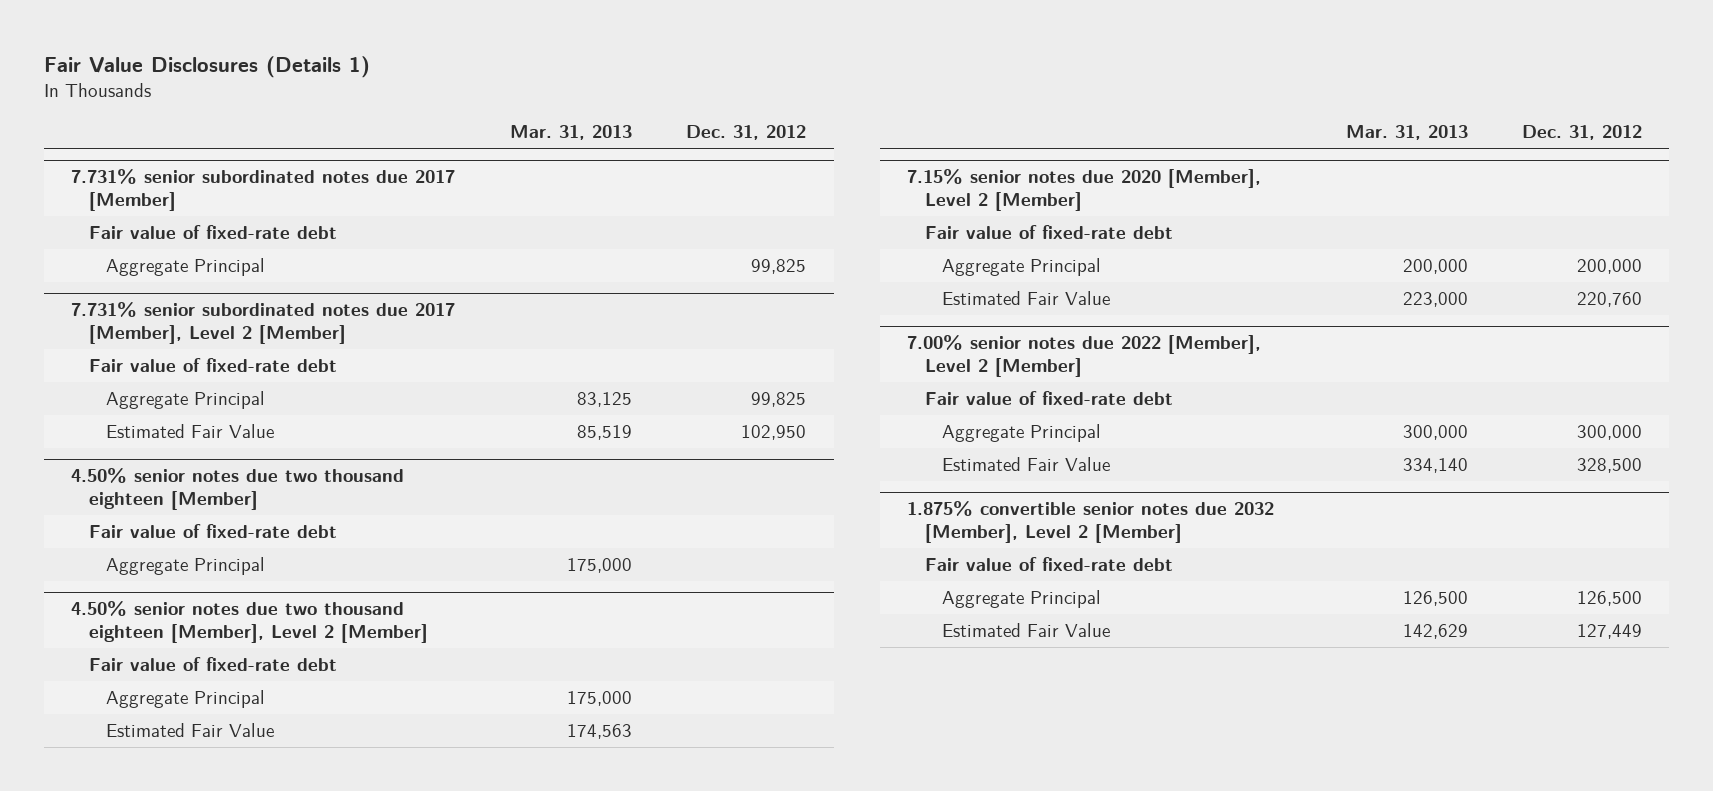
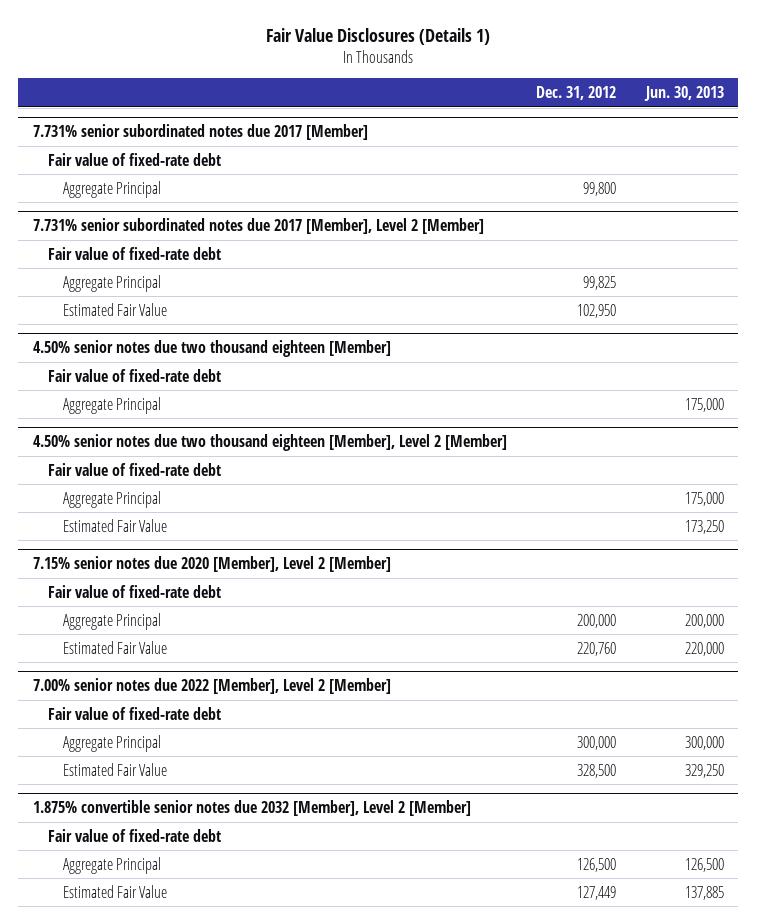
[509,125,632,141] Mar. 31, 2013 -> none
none -> [643,85,724,101] Jun. 30, 2013
[751,258,807,274] 99,825 -> [583,181,617,196] 99,800

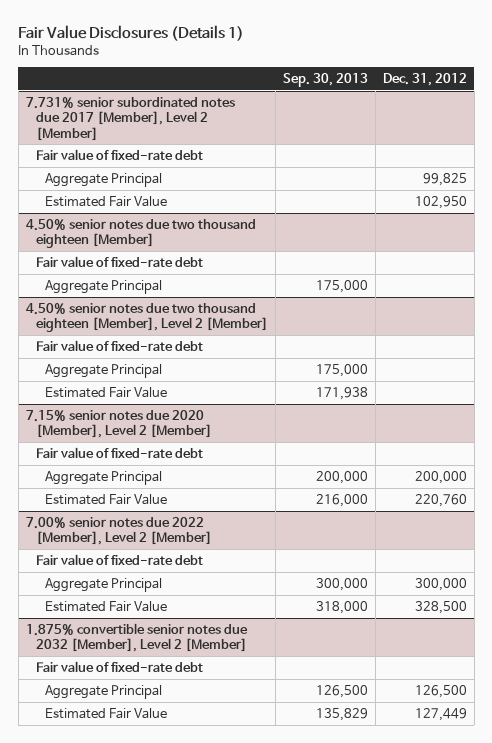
[643,85,724,101] Jun. 30, 2013 -> none
none -> [282,73,368,88] Sep. 30, 2013
[32,124,368,141] 7.731% senior subordinated notes due 2017 [Member] -> none
[48,152,222,166] Fair value of fixed-rate debt -> none
[63,180,162,198] Aggregate Principal -> none

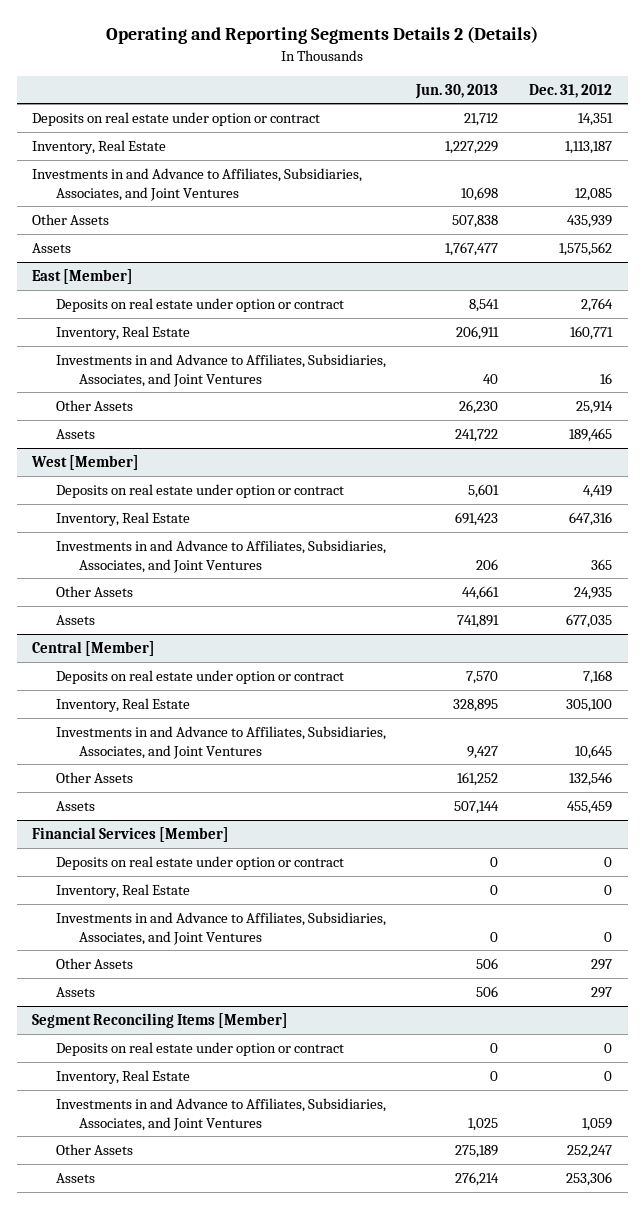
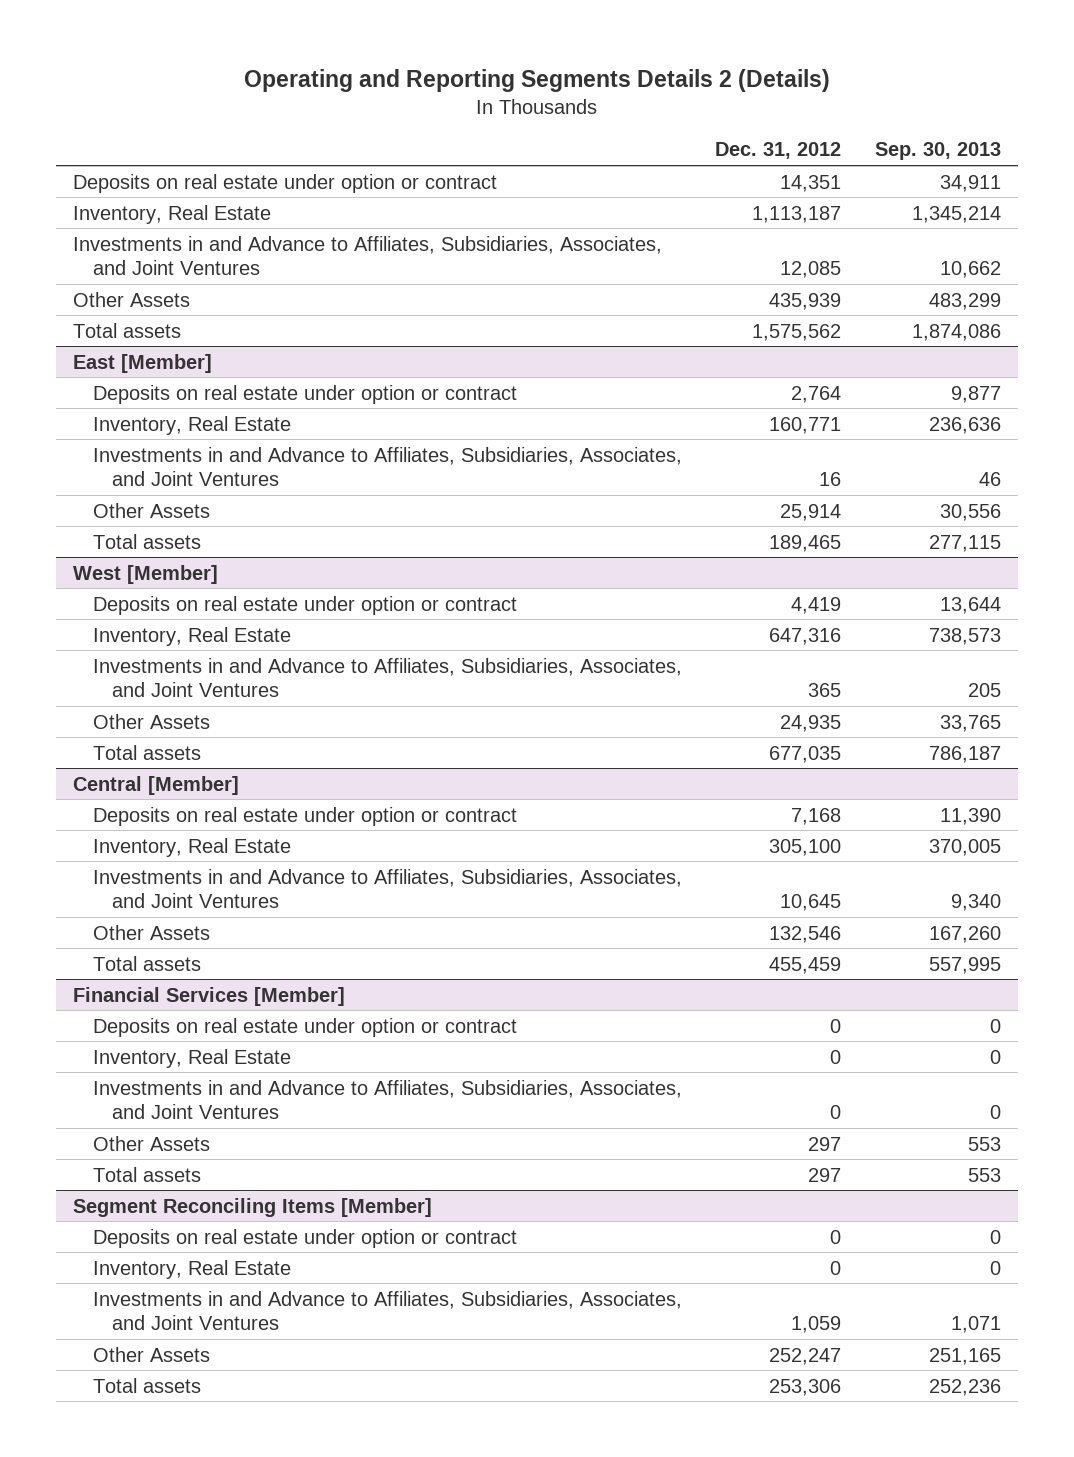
[415,83,499,99] Jun. 30, 2013 -> none
none -> [874,142,1001,161] Sep. 30, 2013
[32,242,72,253] Assets -> [72,322,181,338] Total assets
[55,428,95,439] Assets -> [92,533,201,549] Total assets
[55,614,95,625] Assets -> [92,744,201,760] Total assets
[55,800,95,811] Assets -> [92,955,201,971] Total assets
[55,986,95,997] Assets -> [92,1166,201,1182] Total assets
[55,1172,95,1183] Assets -> [92,1377,201,1393] Total assets

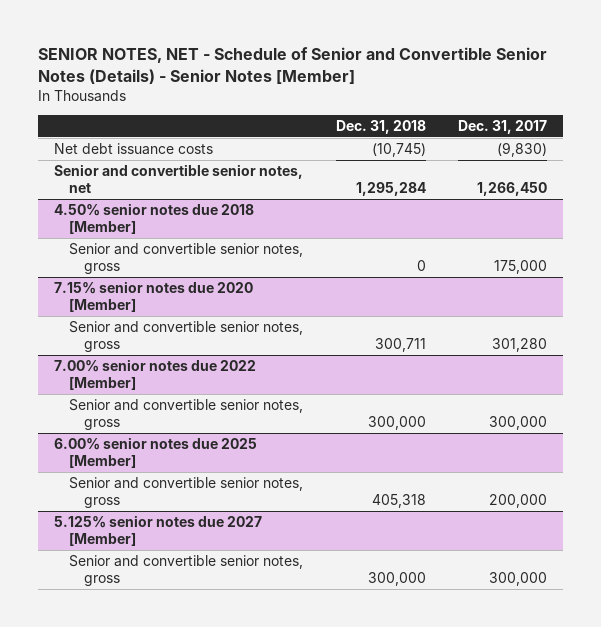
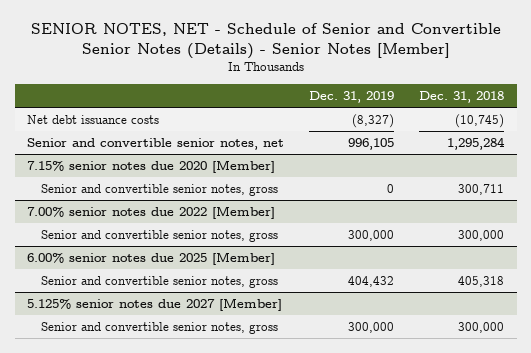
[457,119,547,134] Dec. 31, 2017 -> none
none -> [309,90,395,103] Dec. 31, 2019
[54,202,255,235] 4.50% senior notes due 2018 [Member] -> none
[69,242,304,275] Senior and convertible senior notes, gross -> none

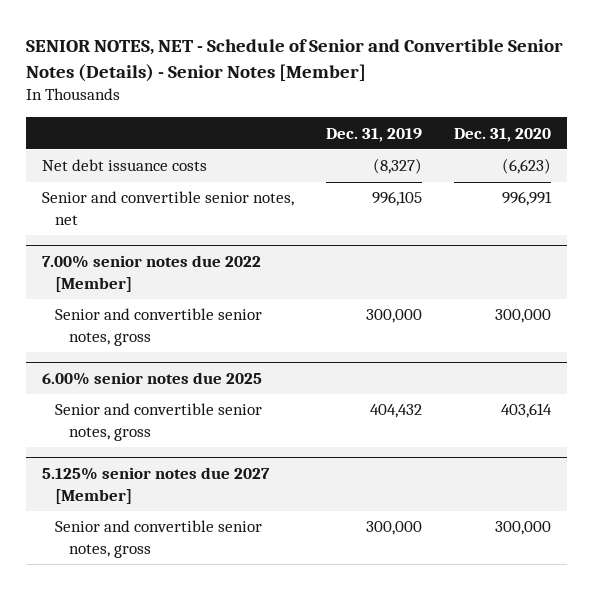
[419,90,505,103] Dec. 31, 2018 -> none
none -> [454,127,552,142] Dec. 31, 2020
[27,160,276,174] 7.15% senior notes due 2020 [Member] -> none
[40,184,278,197] Senior and convertible senior notes, gross -> none
[27,252,276,266] 6.00% senior notes due 2025 [Member] -> [41,372,262,386] 6.00% senior notes due 2025

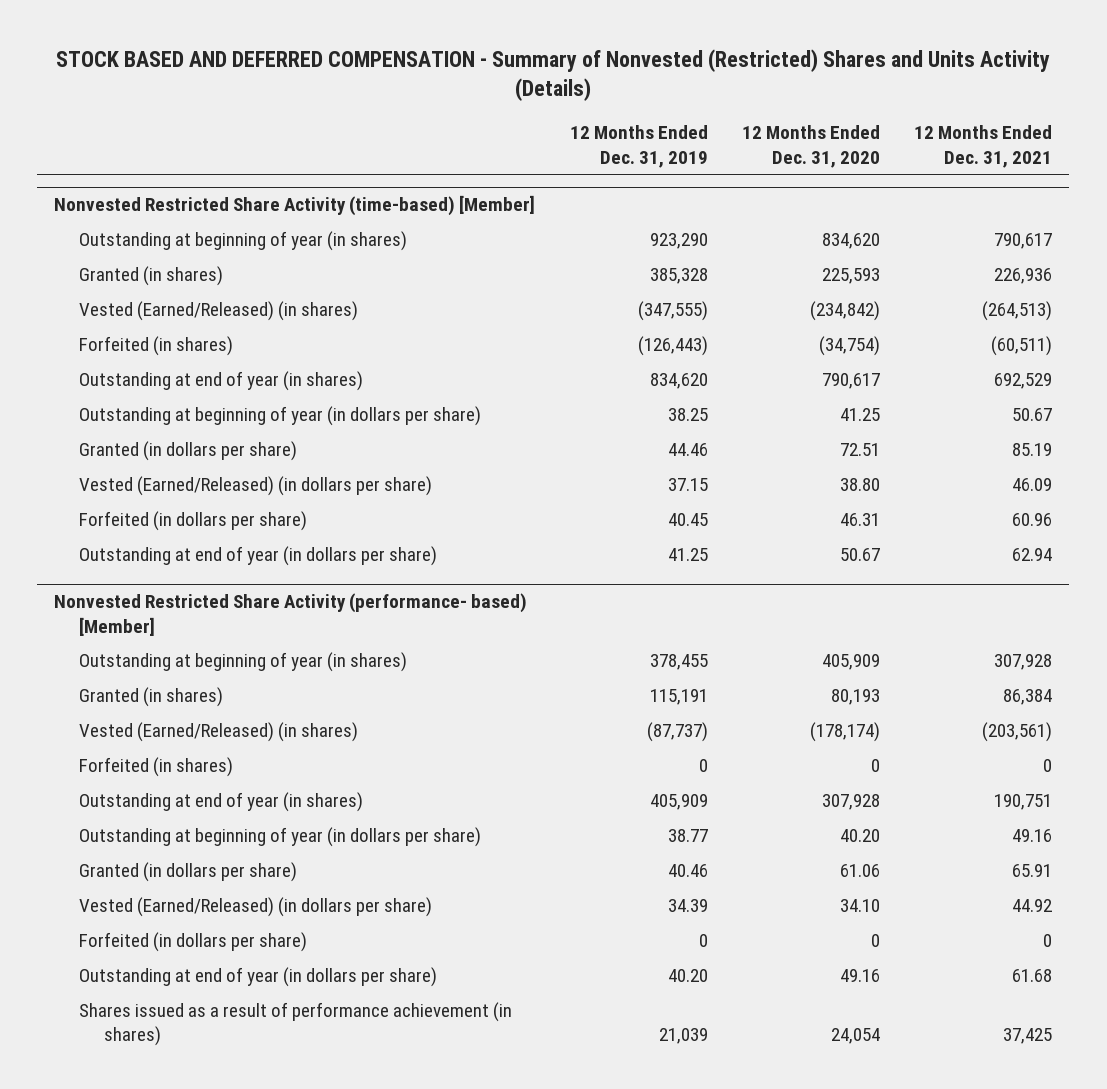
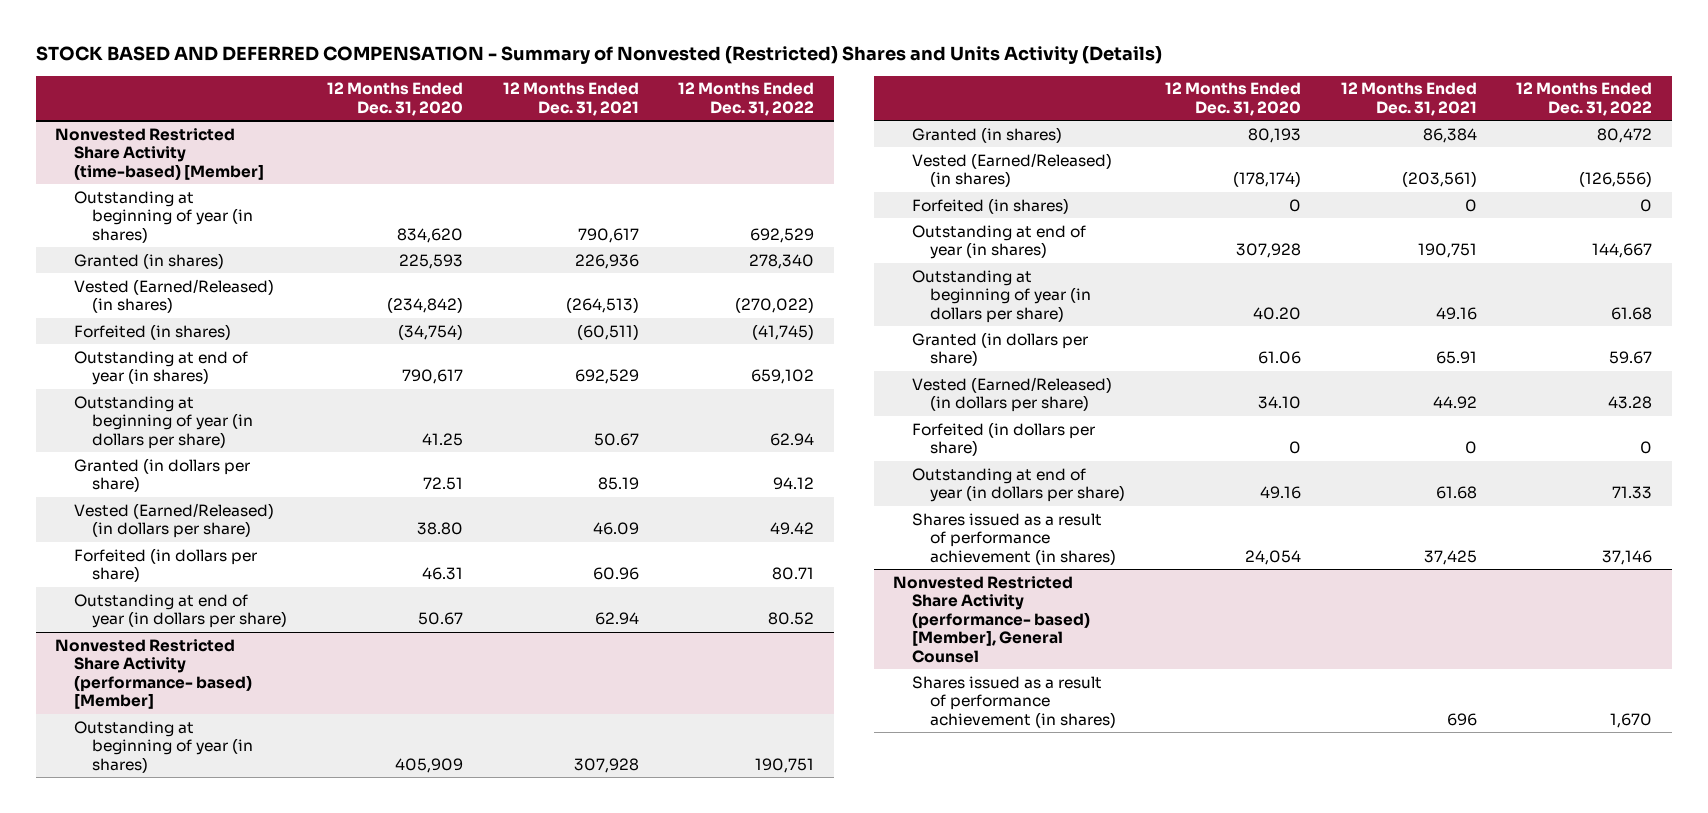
[569,125,708,168] 12 Months Ended Dec. 31, 2019 -> none
none -> [678,82,815,116] 12 Months Ended Dec. 31, 2022
none -> [893,575,1090,663] Nonvested Restricted Share Activity (performance- based) [Member], General Counsel
none -> [911,675,1117,728] Shares issued as a result of performance achievement (in shares)

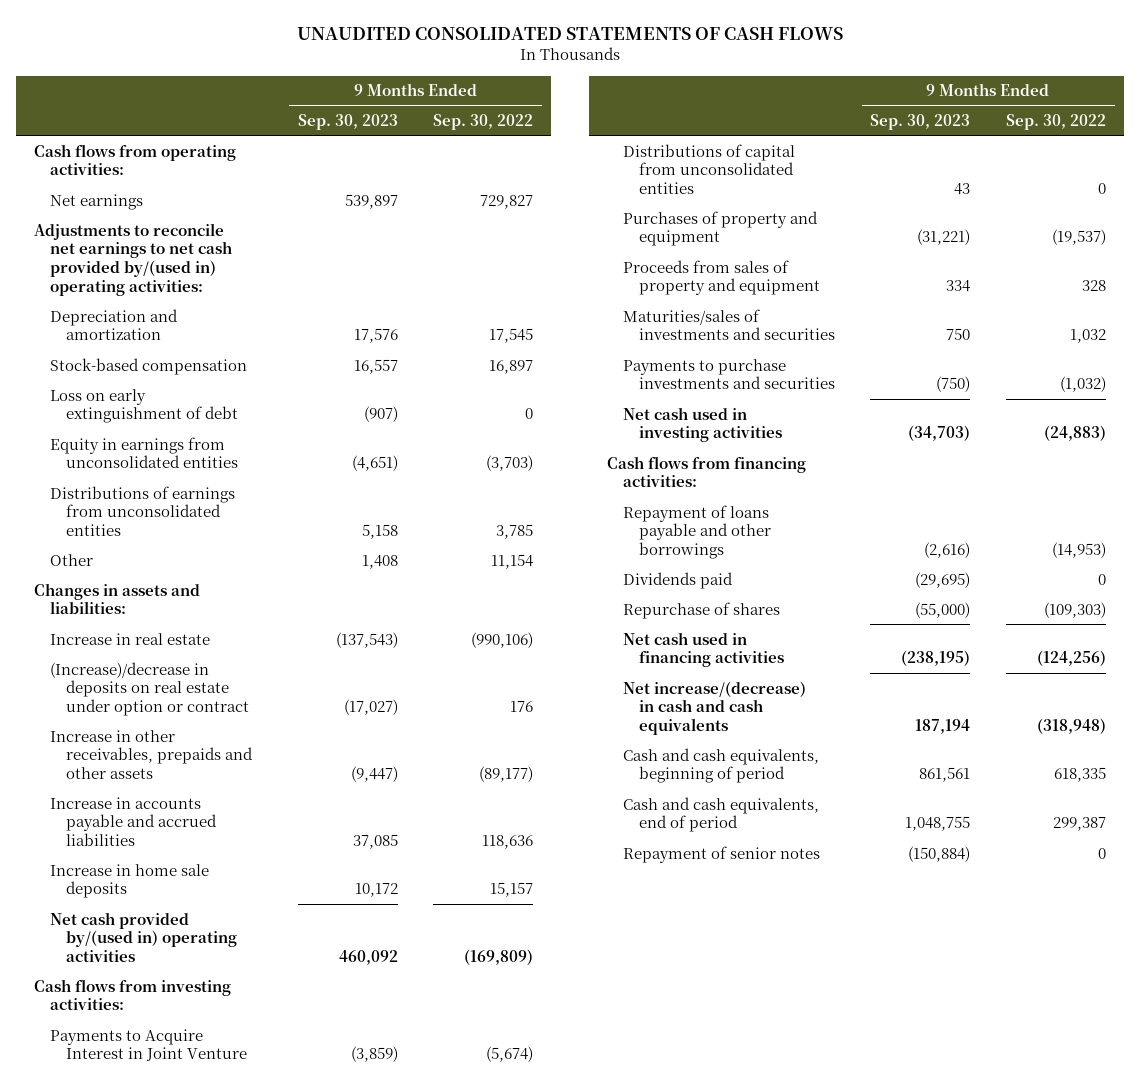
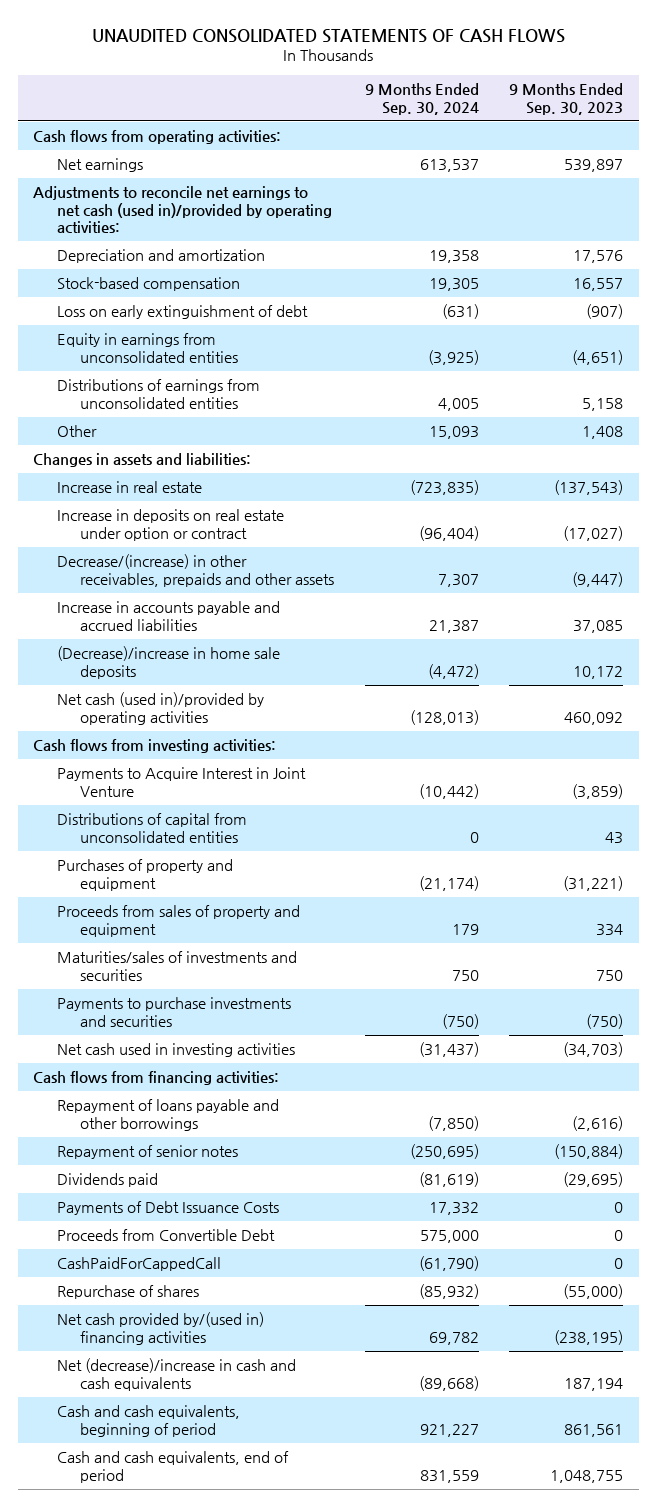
[433,114,534,131] Sep. 30, 2022 -> none
none -> [364,83,479,115] 9 Months Ended Sep. 30, 2024
[34,222,233,296] Adjustments to reconcile net earnings to net cash provided by/(used in) operating activities: -> [33,186,332,234] Adjustments to reconcile net earnings to net cash (used in)/provided by operating activities:
[50,661,250,716] (Increase)/decrease in deposits on real estate under option or contract -> [56,509,284,541] Increase in deposits on real estate under option or contract
[50,729,254,779] Increase in other receivables, prepaids and other assets -> [56,554,335,587] Decrease/(increase) in other receivables, prepaids and other assets
[50,863,210,899] Increase in home sale deposits -> [56,646,280,679] (Decrease)/increase in home sale deposits
[50,911,238,962] Net cash provided by/(used in) operating activities -> [56,692,264,725] Net cash (used in)/provided by operating activities
[622,845,820,863] Repayment of senior notes -> [56,1145,238,1160] Repayment of senior notes
none -> [56,1201,279,1216] Payments of Debt Issuance Costs
none -> [56,1229,275,1242] Proceeds from Convertible Debt
none -> [56,1257,221,1272] CashPaidForCappedCall
[622,631,784,668] Net cash used in financing activities -> [56,1312,264,1345] Net cash provided by/(used in) financing activities
[622,680,806,735] Net increase/(decrease) in cash and cash equivalents -> [56,1358,296,1391] Net (decrease)/increase in cash and cash equivalents

